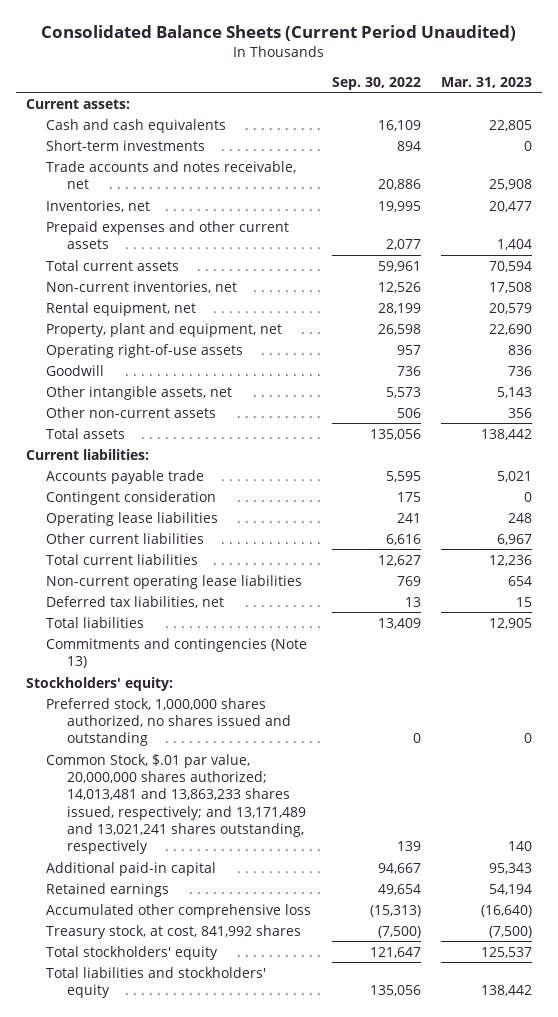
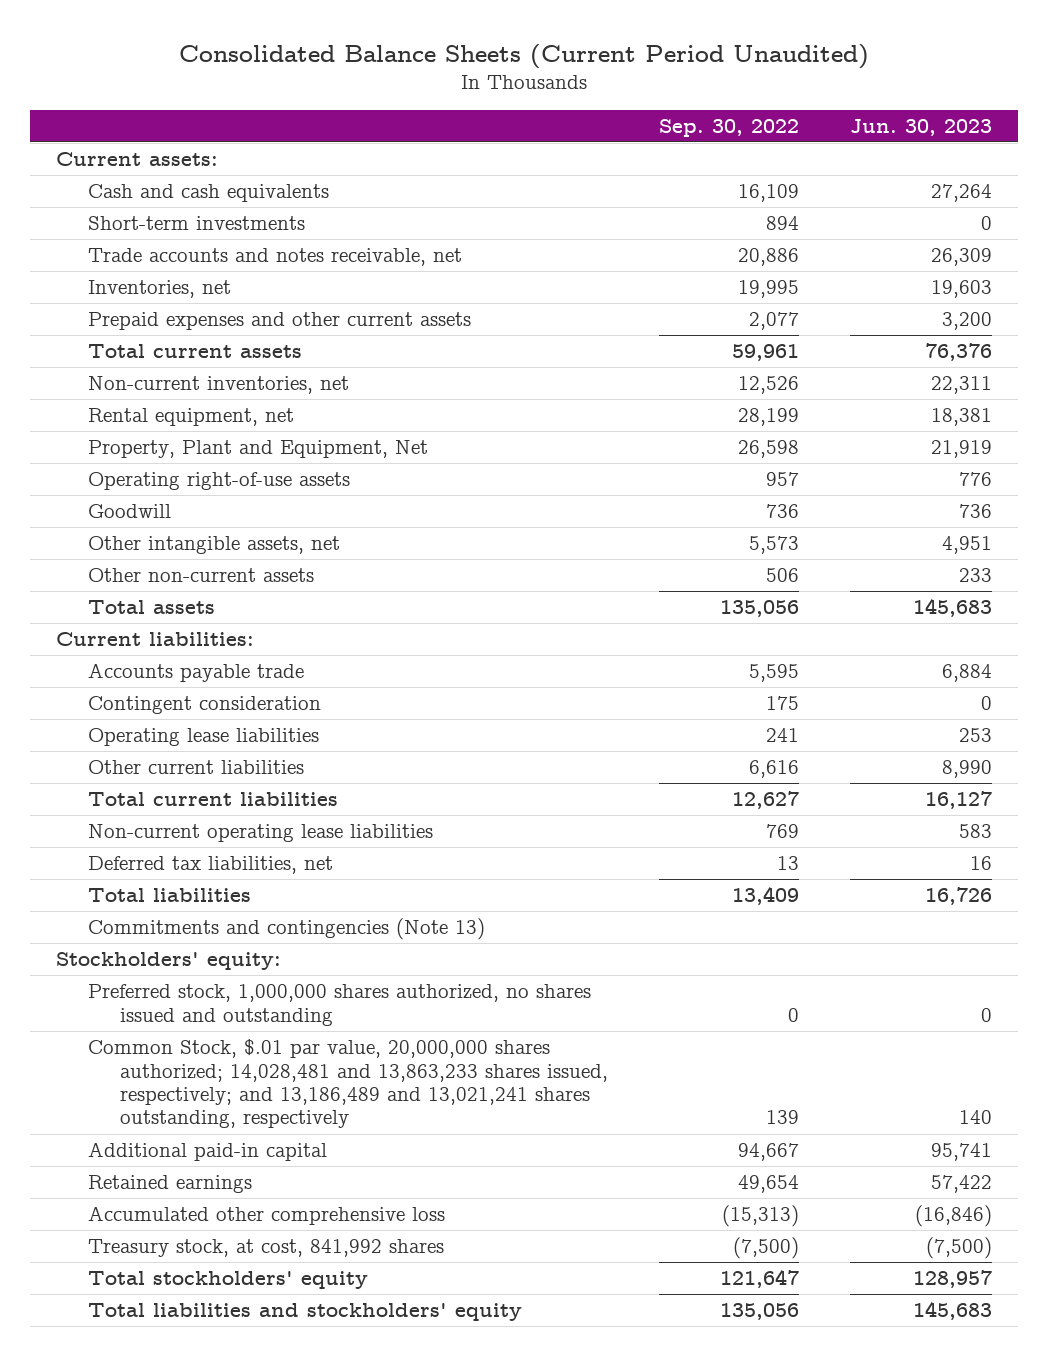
[441,76,533,88] Mar. 31, 2023 -> none
none -> [850,118,993,136] Jun. 30, 2023
[46,322,283,337] Property, plant and equipment, net -> [88,440,429,459] Property, Plant and Equipment, Net
[46,753,306,855] Common Stock, $.01 par value, 20,000,000 shares authorized; 14,013,481 and 13,863,233 shares issued, respectively; and 13,171,489 and 13,021,241 shares outstanding, respectively -> [88,1039,609,1129] Common Stock, $.01 par value, 20,000,000 shares authorized; 14,028,481 and 13,863,233 shares issued, respectively; and 13,186,489 and 13,021,241 shares outstanding, respectively

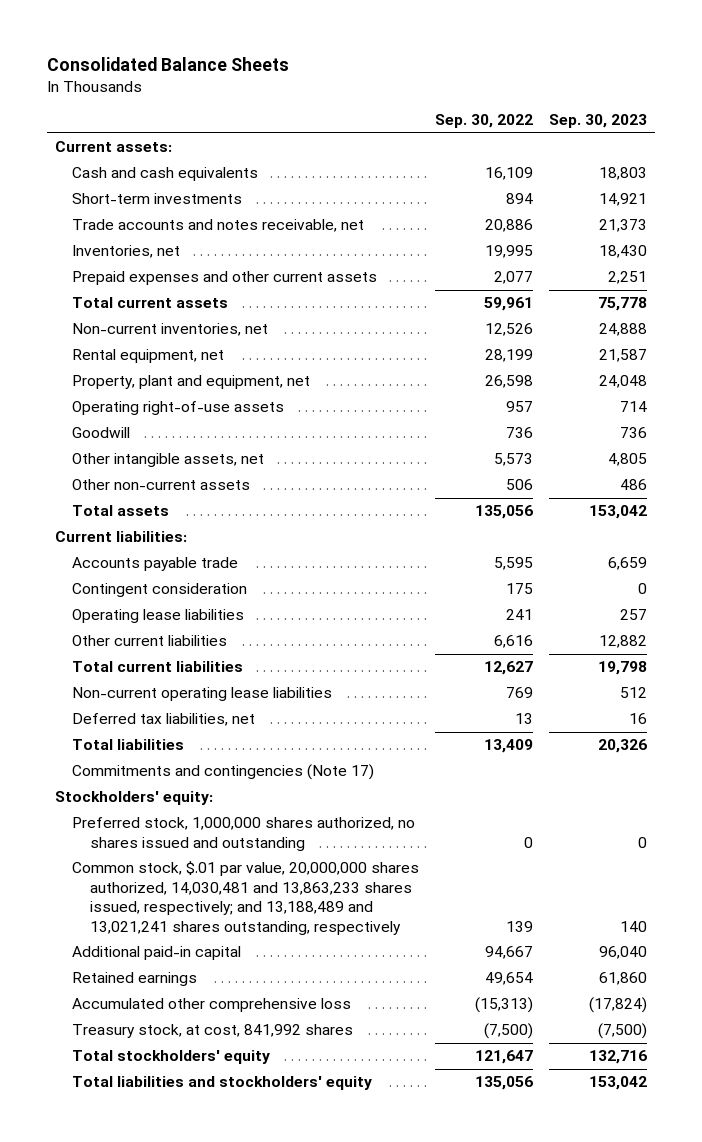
[179,43,870,69] Consolidated Balance Sheets (Current Period Unaudited) -> [47,56,290,71] Consolidated Balance Sheets
[850,118,993,136] Jun. 30, 2023 -> none
none -> [548,114,647,129] Sep. 30, 2023
[88,440,429,459] Property, Plant and Equipment, Net -> [72,375,311,390] Property, plant and equipment, net
[88,918,486,941] Commitments and contingencies (Note 13) -> [72,764,375,781] Commitments and contingencies (Note 17)
[88,1039,609,1129] Common Stock, $.01 par value, 20,000,000 shares authorized; 14,028,481 and 13,863,233 shares issued, respectively; and 13,186,489 and 13,021,241 shares outstanding, respectively -> [72,861,420,935] Common stock, $.01 par value, 20,000,000 shares authorized, 14,030,481 and 13,863,233 shares issued, respectively; and 13,188,489 and 13,021,241 shares outstanding, respectively

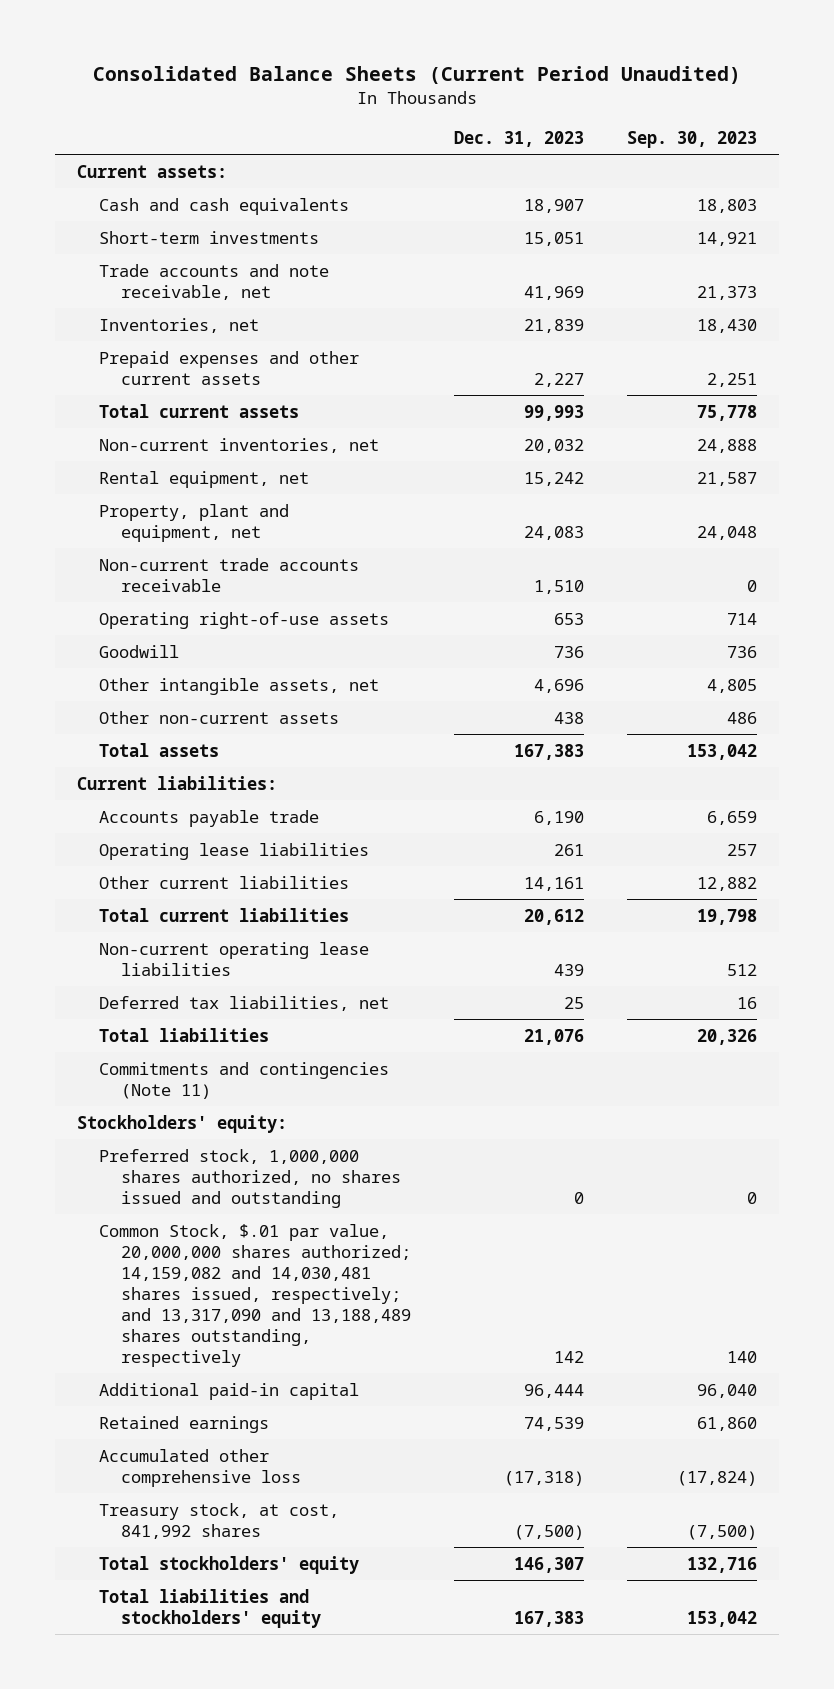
[47,56,290,71] Consolidated Balance Sheets -> [93,66,742,85] Consolidated Balance Sheets (Current Period Unaudited)
[435,114,534,129] Sep. 30, 2022 -> none
none -> [453,130,584,147] Dec. 31, 2023
[72,219,365,233] Trade accounts and notes receivable, net -> [98,263,329,300] Trade accounts and note receivable, net
none -> [98,557,359,592] Non-current trade accounts receivable
[72,583,248,598] Contingent consideration -> none
[72,764,375,781] Commitments and contingencies (Note 17) -> [98,1061,389,1099] Commitments and contingencies (Note 11)
[72,861,420,935] Common stock, $.01 par value, 20,000,000 shares authorized, 14,030,481 and 13,863,233 shares issued, respectively; and 13,188,489 and 13,021,241 shares outstanding, respectively -> [98,1223,411,1367] Common Stock, $.01 par value, 20,000,000 shares authorized; 14,159,082 and 14,030,481 shares issued, respectively; and 13,317,090 and 13,188,489 shares outstanding, respectively

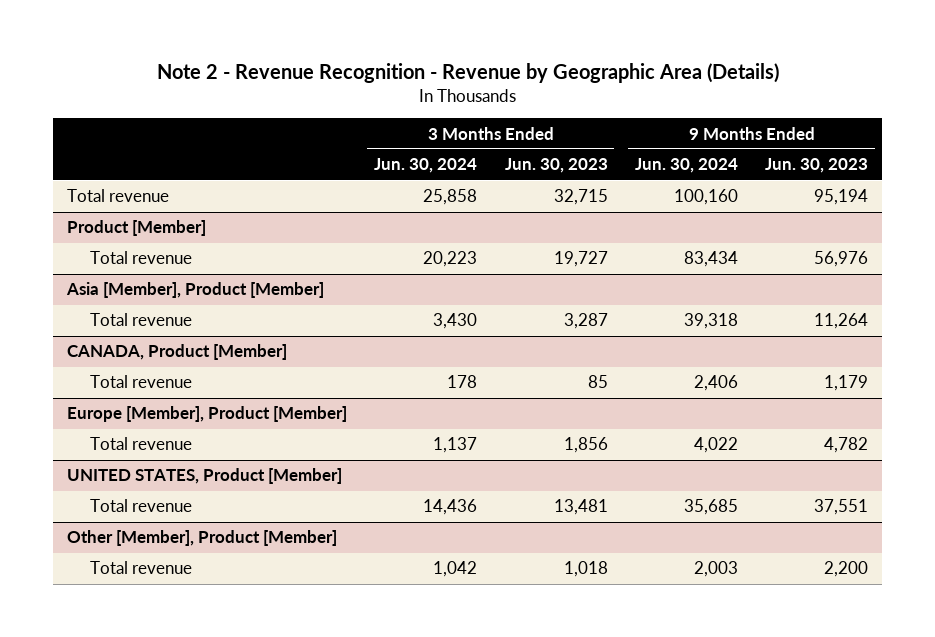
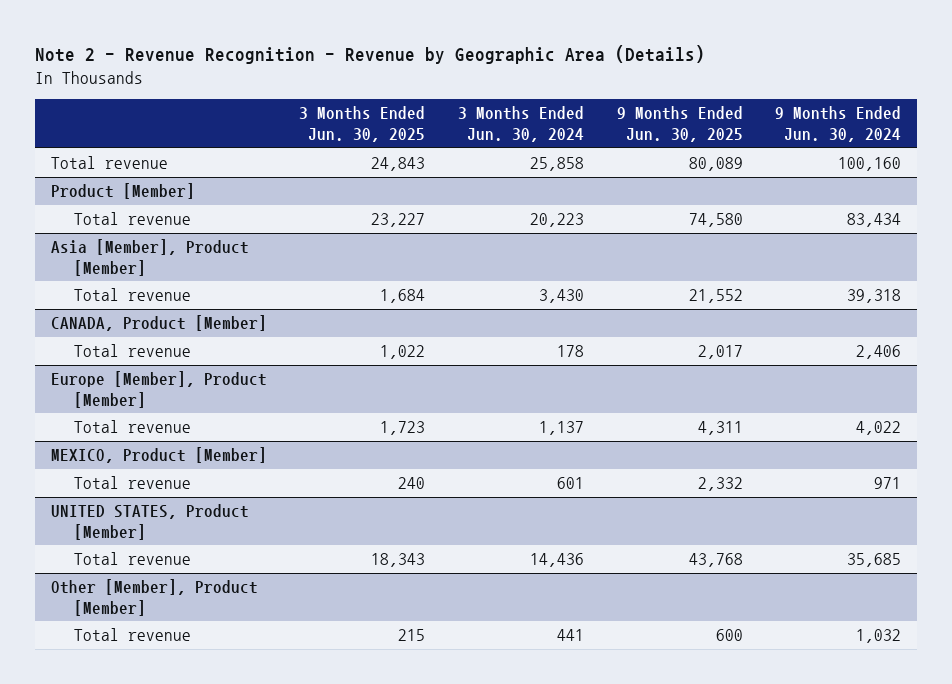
[504,158,608,174] Jun. 30, 2023 -> none
[765,158,869,174] Jun. 30, 2023 -> none
none -> [299,106,426,143] 3 Months Ended Jun. 30, 2025
none -> [616,106,743,143] 9 Months Ended Jun. 30, 2025
none -> [50,447,267,464] MEXICO, Product [Member]
none -> [74,476,192,490] Total revenue
[433,561,478,578] 1,042 -> [557,629,585,642] 441
[694,561,739,578] 2,003 -> [856,629,902,644] 1,032

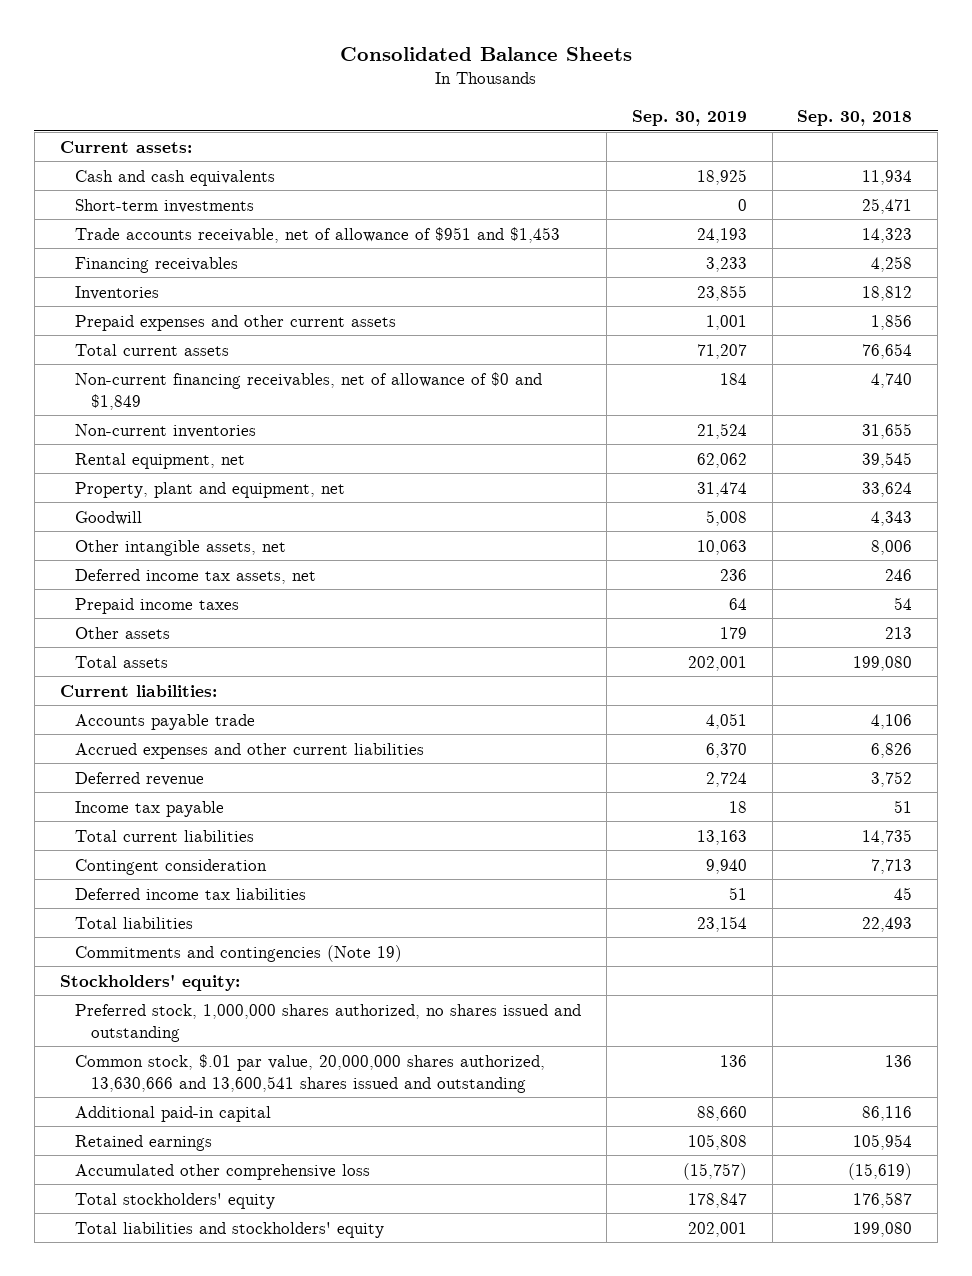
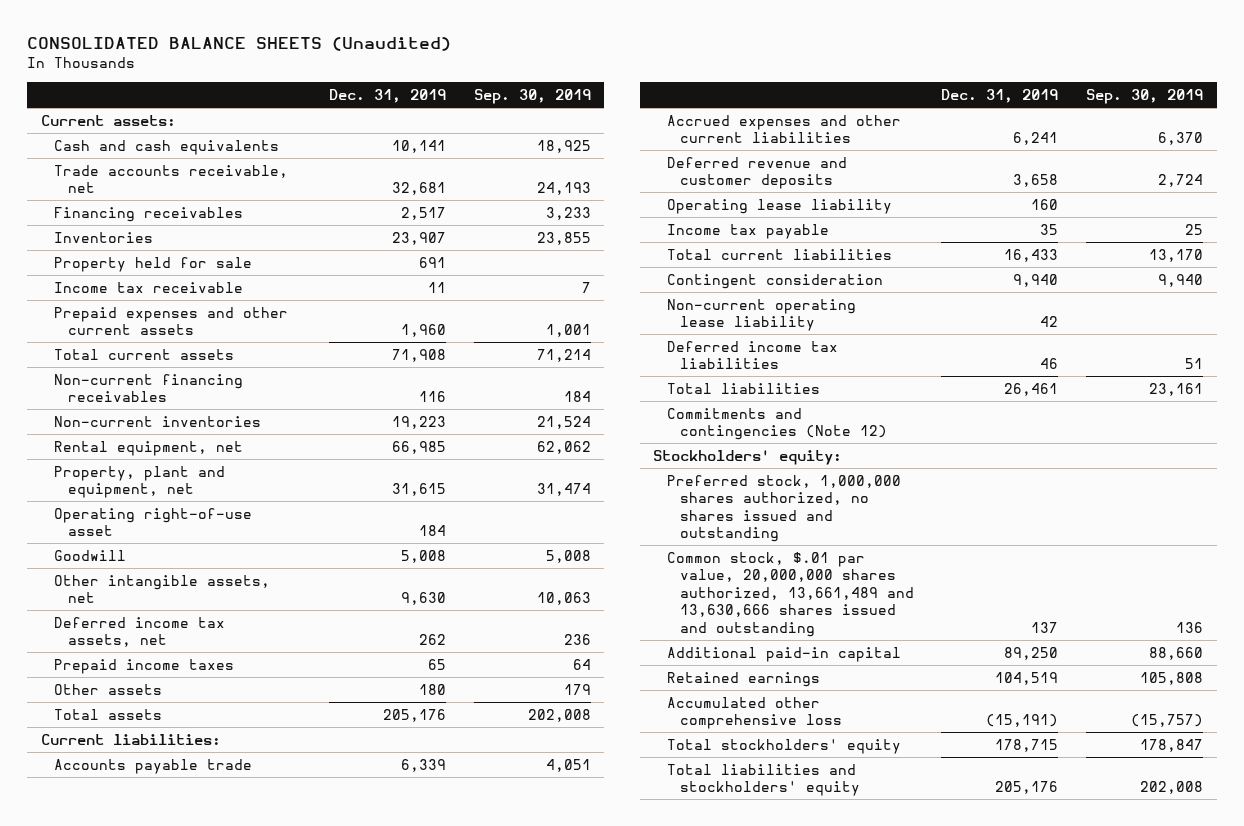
[340,47,633,62] Consolidated Balance Sheets -> [27,37,452,52] CONSOLIDATED BALANCE SHEETS (Unaudited)
[797,109,913,126] Sep. 30, 2018 -> none
none -> [329,89,447,104] Dec. 31, 2019
[75,198,255,213] Short-term investments -> none
[75,226,561,243] Trade accounts receivable, net of allowance of $951 and $1,453 -> [54,164,289,194] Trade accounts receivable, net
none -> [54,256,253,272] Property held for sale
none -> [54,281,244,293] Income tax receivable
[696,343,747,359] 71,207 -> [536,348,591,362] 71,214
[75,371,543,410] Non-current financing receivables, net of allowance of $0 and $1,849 -> [54,373,244,403] Non-current financing receivables
none -> [54,507,253,537] Operating right-of-use asset
[687,655,747,671] 202,001 -> [527,708,591,722] 202,008
[75,771,205,786] Deferred revenue -> [666,156,847,190] Deferred revenue and customer deposits
none -> [666,198,892,214] Operating lease liability
[728,800,747,813] 18 -> [1185,223,1204,235] 25
[696,829,747,845] 13,163 -> [1149,248,1204,262] 13,170
none -> [666,298,856,332] Non-current operating lease liability
[696,915,747,932] 23,154 -> [1149,382,1204,396] 23,161
[75,944,403,962] Commitments and contingencies (Note 19) -> [666,407,887,441] Commitments and contingencies (Note 12)
[75,1053,546,1093] Common stock, $.01 par value, 20,000,000 shares authorized, 13,630,666 and 13,600,541 shares issued and outstanding -> [666,551,914,637] Common stock, $.01 par value, 20,000,000 shares authorized, 13,661,489 and 13,630,666 shares issued and outstanding
[687,1221,747,1237] 202,001 -> [1140,781,1204,795] 202,008

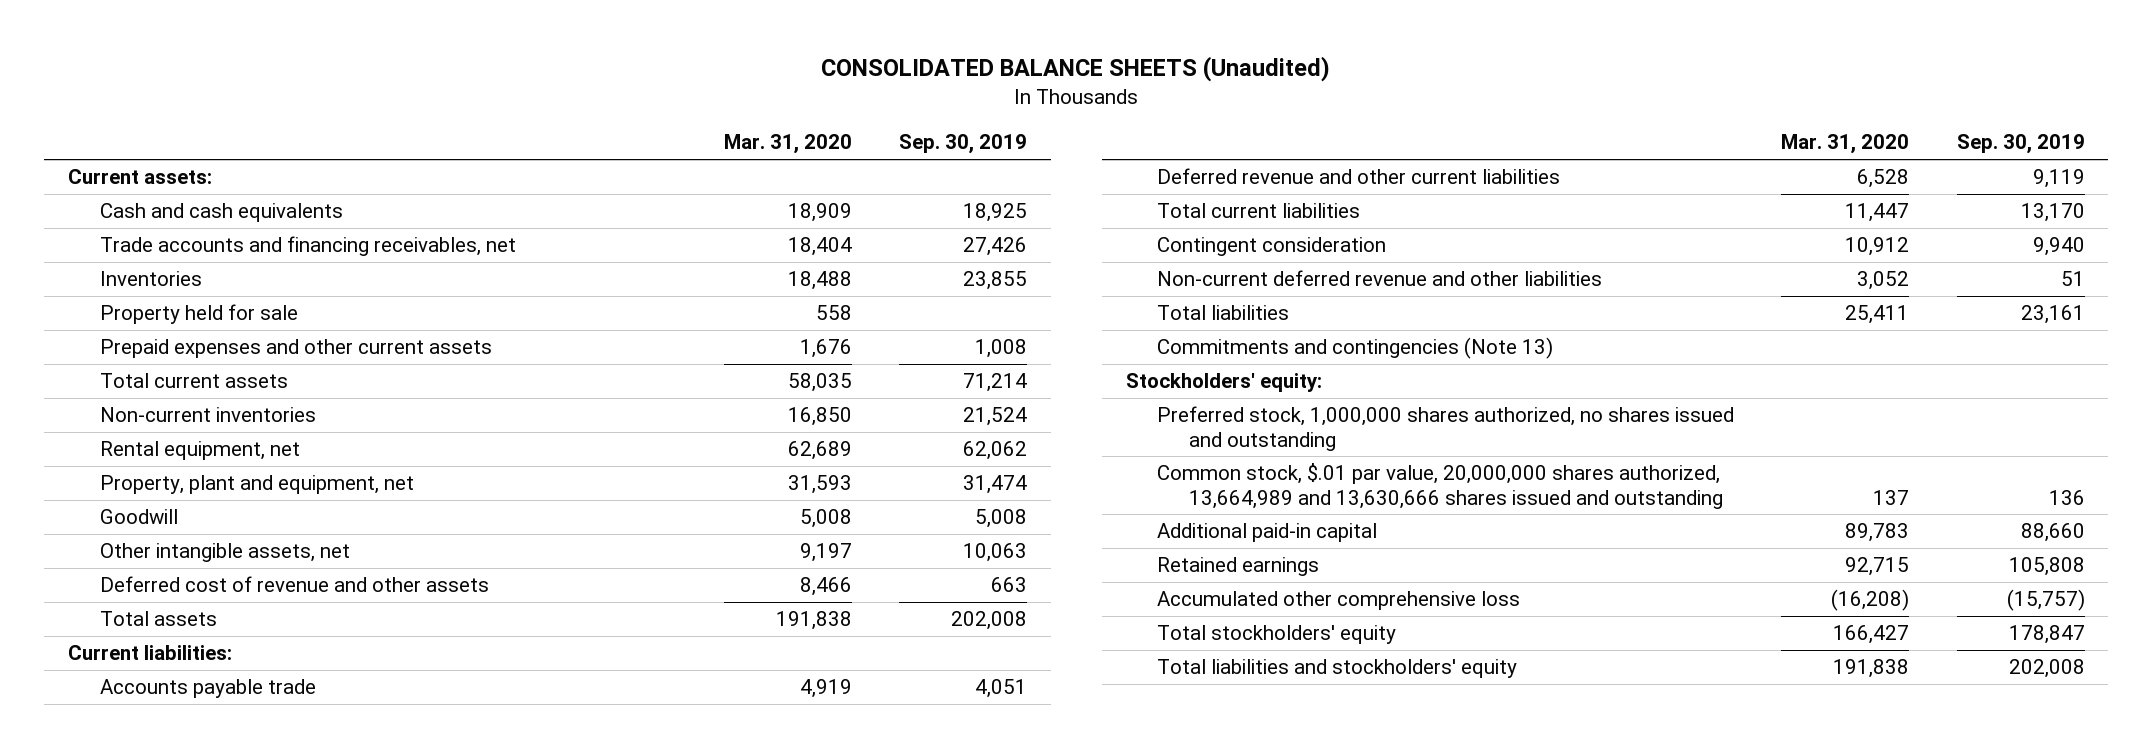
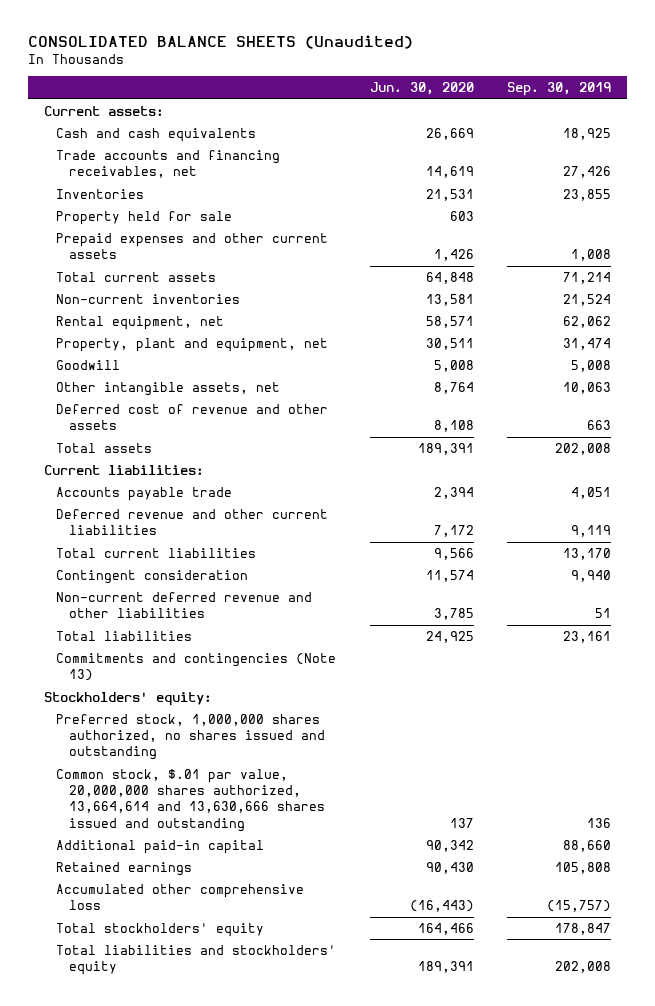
[723,134,852,155] Mar. 31, 2020 -> none
none -> [369,82,474,96] Jun. 30, 2020
[1157,463,1723,509] Common stock, $.01 par value, 20,000,000 shares authorized, 13,664,989 and 13,630,666 shares issued and outstanding -> [56,768,325,832] Common stock, $.01 par value, 20,000,000 shares authorized, 13,664,614 and 13,630,666 shares issued and outstanding

